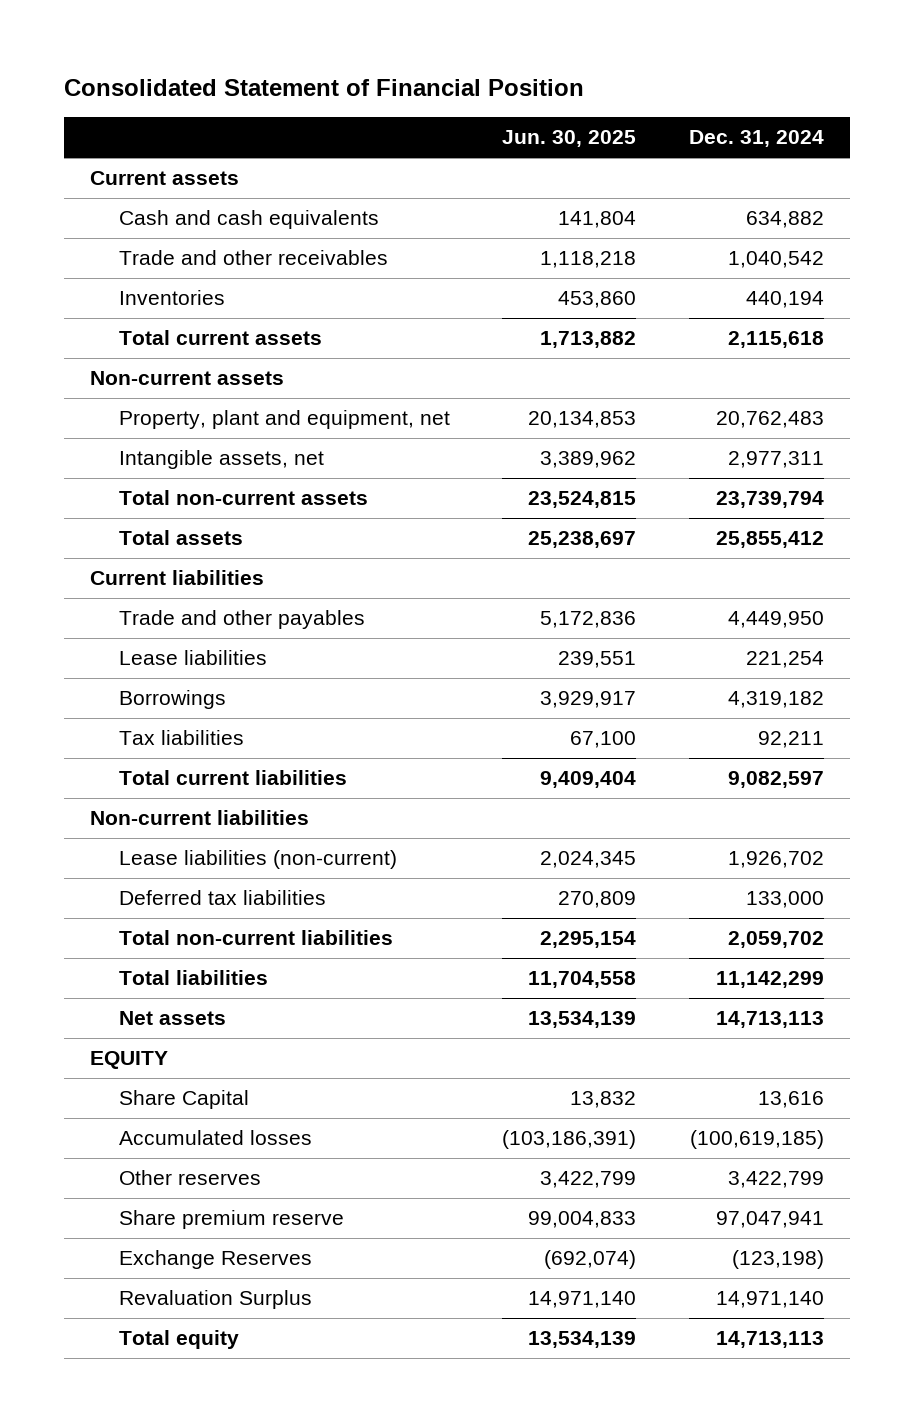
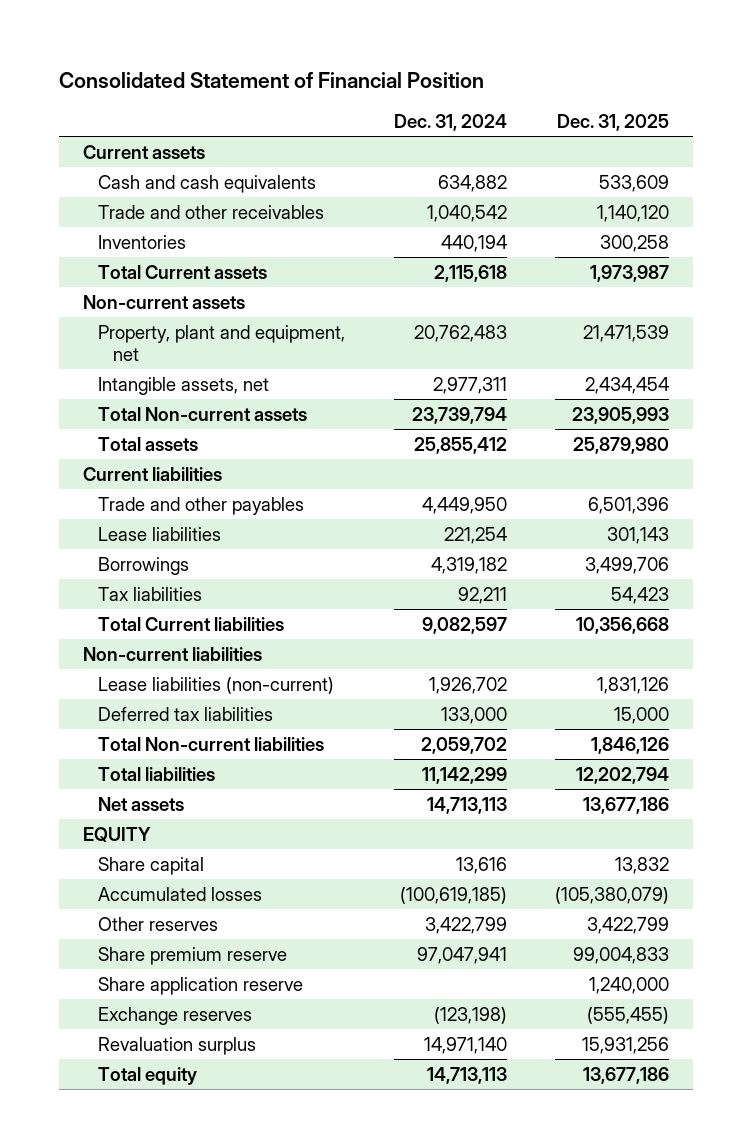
[502,130,637,148] Jun. 30, 2025 -> none
none -> [557,113,670,131] Dec. 31, 2025
[118,330,322,346] Total current assets -> [98,264,268,279] Total Current assets
[118,490,368,506] Total non-current assets -> [98,406,308,421] Total Non-current assets
[118,770,347,786] Total current liabilities -> [98,616,285,631] Total Current liabilities
[118,930,393,946] Total non-current liabilities -> [98,736,325,751] Total Non-current liabilities
[118,1090,249,1110] Share Capital -> [98,856,205,875] Share capital
none -> [98,976,304,995] Share application reserve
[118,1250,312,1270] Exchange Reserves -> [98,1006,253,1025] Exchange reserves
[118,1290,312,1310] Revaluation Surplus -> [98,1036,257,1055] Revaluation surplus

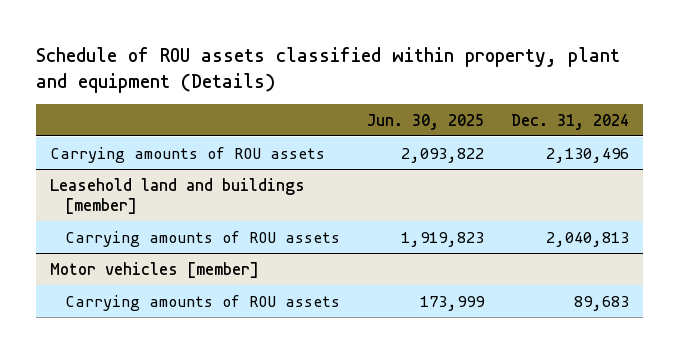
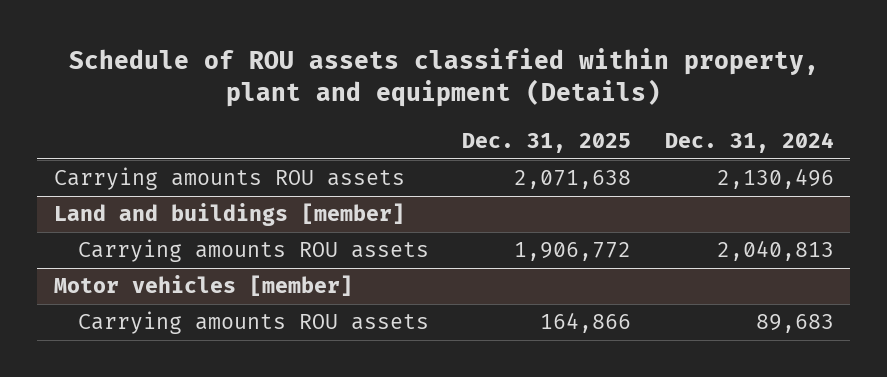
[366,113,484,130] Jun. 30, 2025 -> none
none -> [462,132,632,153] Dec. 31, 2025
[49,146,325,163] Carrying amounts of ROU assets -> [53,167,405,191] Carrying amounts ROU assets
[49,177,305,214] Leasehold land and buildings [member] -> [53,203,405,227] Land and buildings [member]
[64,230,340,247] Carrying amounts of ROU assets -> [77,239,429,263] Carrying amounts ROU assets
[64,294,340,311] Carrying amounts of ROU assets -> [77,311,429,335] Carrying amounts ROU assets

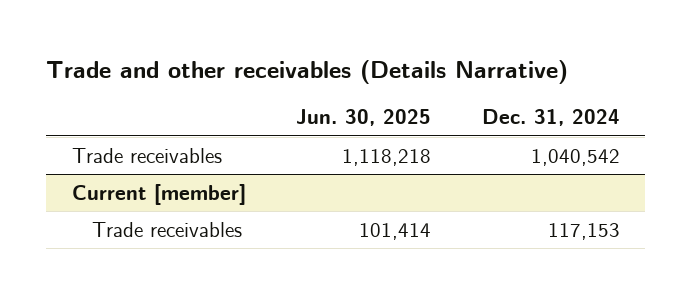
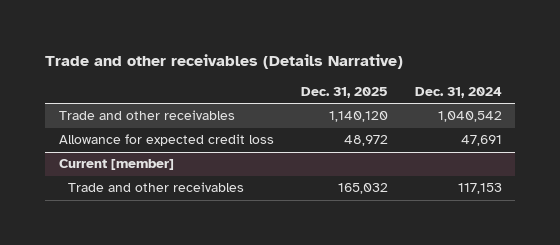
[296,109,432,127] Jun. 30, 2025 -> none
none -> [300,86,388,98] Dec. 31, 2025
[71,147,222,163] Trade receivables -> [58,110,235,121] Trade and other receivables
none -> [58,134,274,147] Allowance for expected credit loss
[92,221,243,237] Trade receivables -> [68,182,245,193] Trade and other receivables

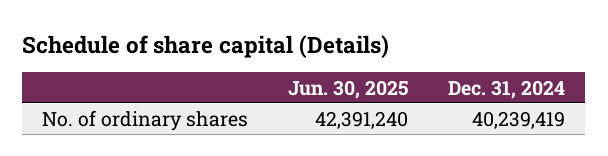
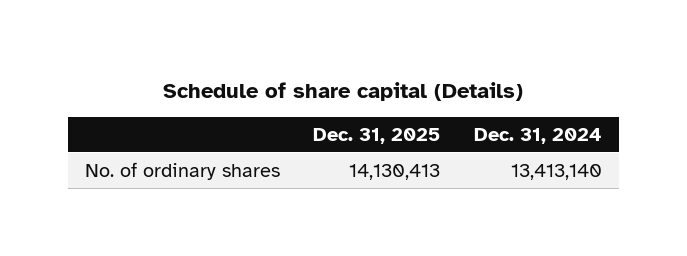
[288,79,409,99] Jun. 30, 2025 -> none
none -> [313,127,441,144] Dec. 31, 2025
[472,111,566,130] 40,239,419 -> [511,163,603,180] 13,413,140

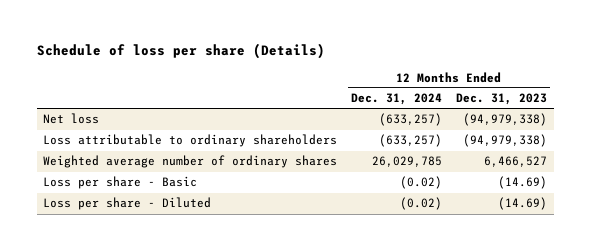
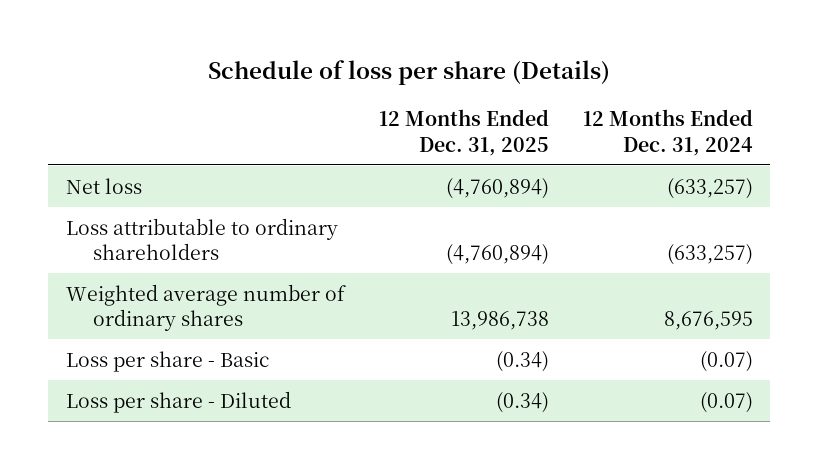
[455,93,547,106] Dec. 31, 2023 -> none
none -> [378,109,549,156] 12 Months Ended Dec. 31, 2025
[372,156,443,168] 26,029,785 -> [664,310,754,330] 8,676,595
[400,176,443,190] (0.02) -> [700,350,754,372] (0.07)
[400,197,443,211] (0.02) -> [700,391,754,413] (0.07)

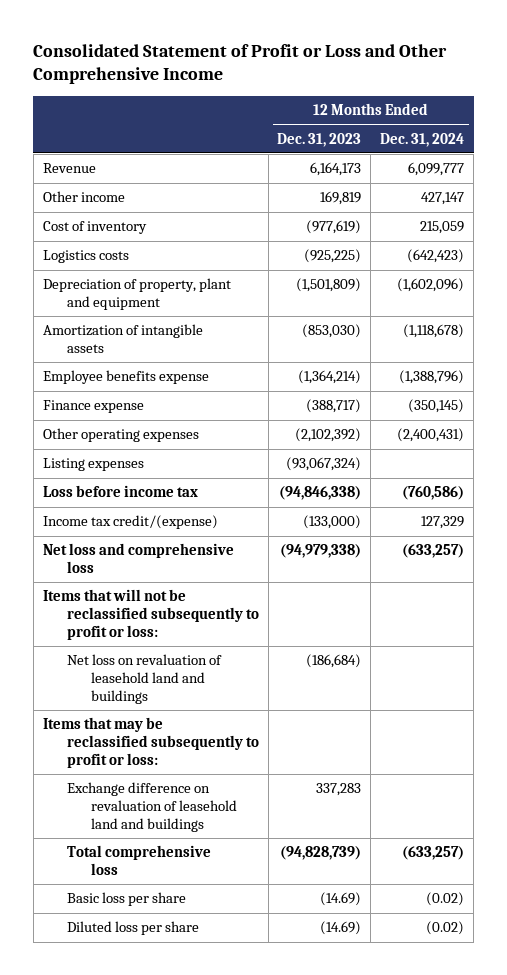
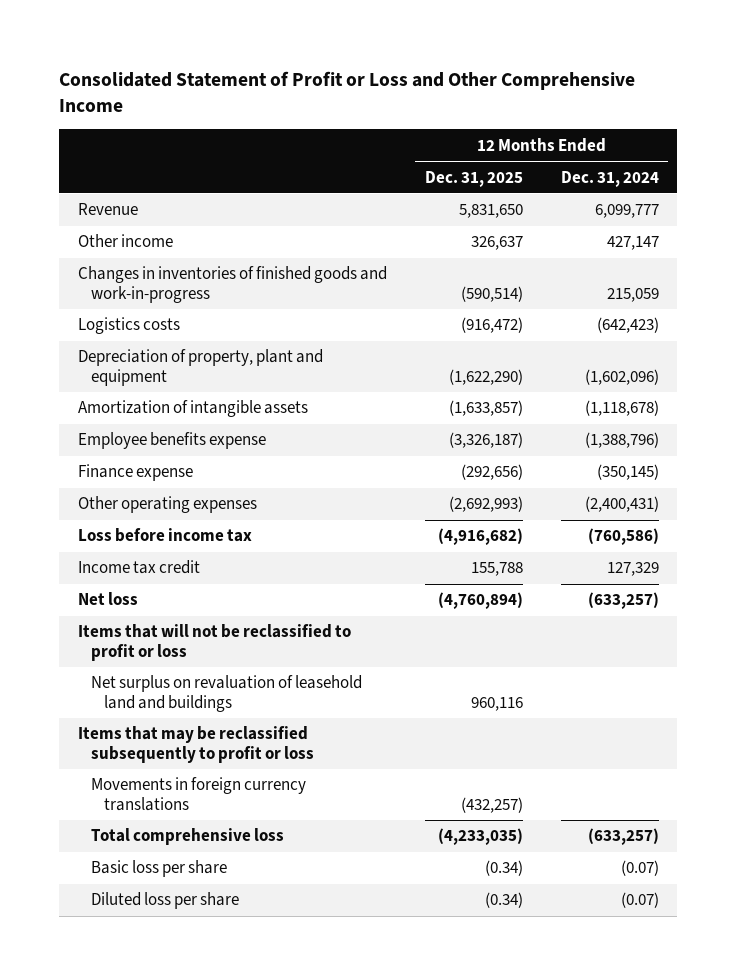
[277,132,362,147] Dec. 31, 2023 -> none
none -> [424,170,523,187] Dec. 31, 2025
[42,221,147,235] Cost of inventory -> [78,266,388,304] Changes in inventories of finished goods and work-in-progress
[42,458,144,472] Listing expenses -> none
[42,515,218,530] Income tax credit/(expense) -> [78,560,201,575] Income tax credit
[42,543,234,574] Net loss and comprehensive loss -> [78,592,139,606] Net loss
[42,589,259,640] Items that will not be reclassified subsequently to profit or loss: -> [78,624,352,662] Items that will not be reclassified to profit or loss
[66,654,222,704] Net loss on revaluation of leasehold land and buildings -> [91,675,363,713] Net surplus on revaluation of leasehold land and buildings
[42,717,259,768] Items that may be reclassified subsequently to profit or loss: -> [78,726,315,764] Items that may be reclassified subsequently to profit or loss
[66,782,237,832] Exchange difference on revaluation of leasehold land and buildings -> [91,777,307,812] Movements in foreign currency translations
[426,892,465,907] (0.02) -> [620,860,659,877] (0.07)
[426,921,465,936] (0.02) -> [620,892,659,909] (0.07)

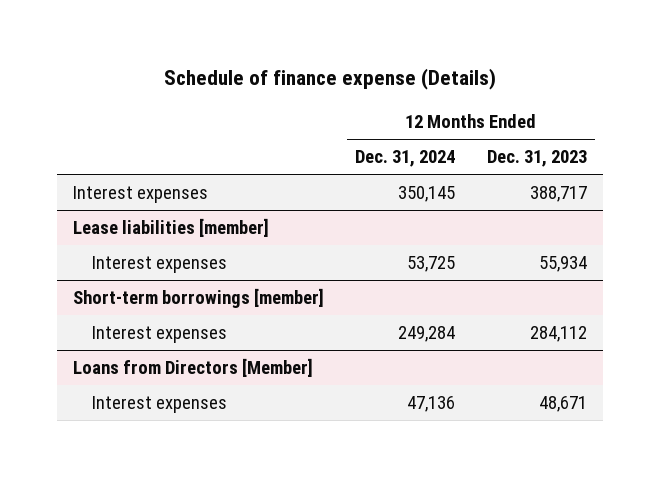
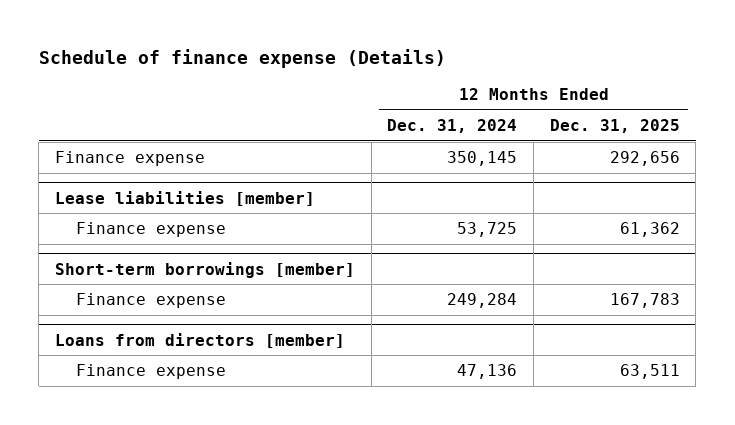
[486,150,587,168] Dec. 31, 2023 -> none
none -> [549,119,680,134] Dec. 31, 2025
[72,186,208,204] Interest expenses -> [55,151,206,167] Finance expense
[91,256,227,274] Interest expenses -> [76,222,227,238] Finance expense
[91,326,227,344] Interest expenses -> [76,293,227,309] Finance expense
[72,358,313,378] Loans from Directors [Member] -> [55,332,346,348] Loans from directors [member]
[91,396,227,414] Interest expenses -> [76,364,227,380] Finance expense

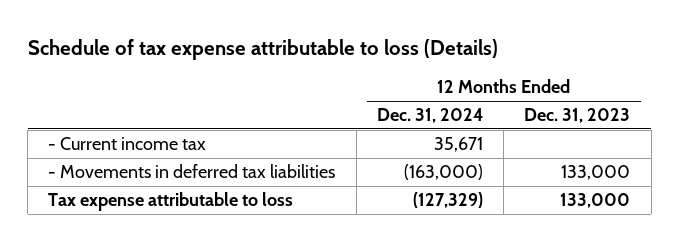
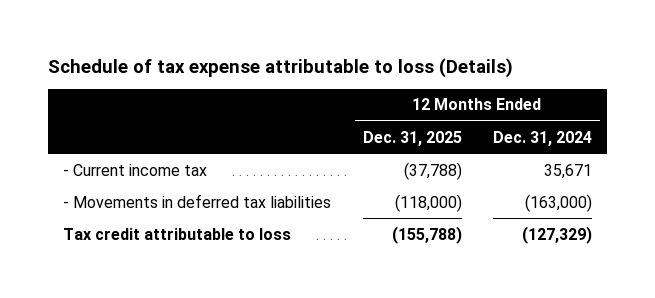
[524,108,631,124] Dec. 31, 2023 -> none
none -> [362,130,462,146] Dec. 31, 2025
[48,192,294,212] Tax expense attributable to loss -> [63,227,292,240] Tax credit attributable to loss

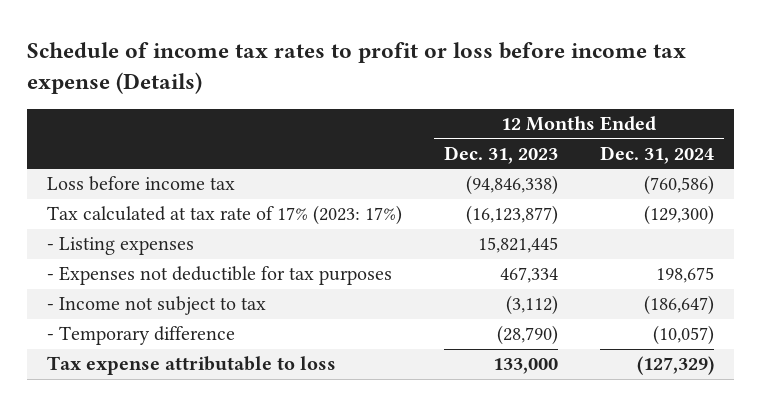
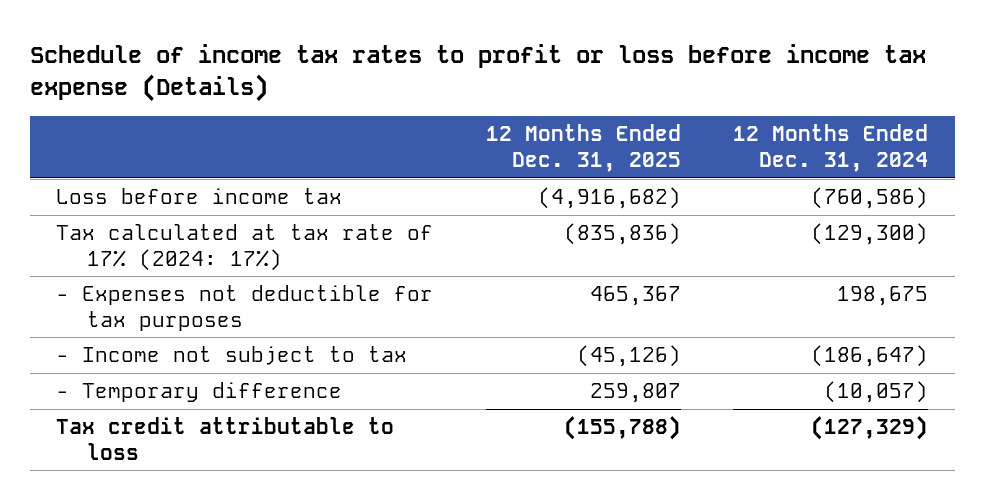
[444,145,559,164] Dec. 31, 2023 -> none
none -> [485,124,681,173] 12 Months Ended Dec. 31, 2025
[47,237,195,256] - Listing expenses -> none
[47,205,403,226] Tax calculated at tax rate of 17% (2023: 17%) -> [56,224,434,272] Tax calculated at tax rate of 17% (2024: 17%)
[47,356,337,376] Tax expense attributable to loss -> [56,417,395,461] Tax credit attributable to loss

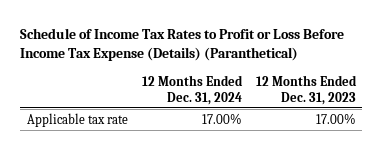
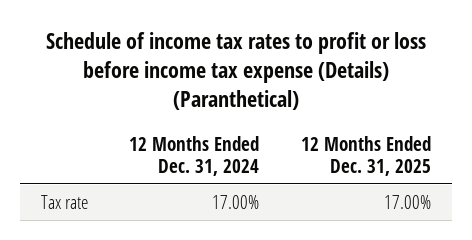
[20,28,345,62] Schedule of Income Tax Rates to Profit or Loss Before Income Tax Expense (Details) (Paranthetical) -> [45,32,426,111] Schedule of income tax rates to profit or loss before income tax expense (Details) (Paranthetical)
[255,74,357,105] 12 Months Ended Dec. 31, 2023 -> none
none -> [301,135,432,177] 12 Months Ended Dec. 31, 2025
[26,112,128,127] Applicable tax rate -> [40,195,88,210] Tax rate

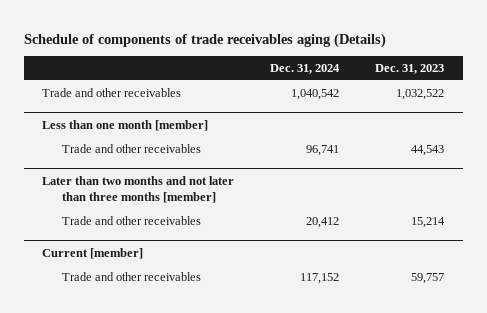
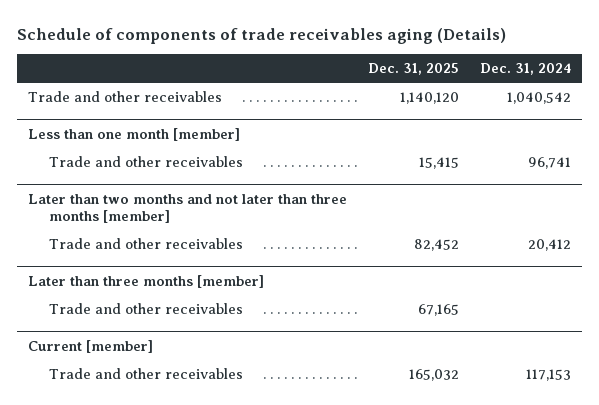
[375,63,445,74] Dec. 31, 2023 -> none
none -> [368,63,460,76] Dec. 31, 2025
none -> [27,274,264,288] Later than three months [member]
none -> [48,303,243,315] Trade and other receivables
[300,272,340,284] 117,152 -> [526,369,572,382] 117,153

